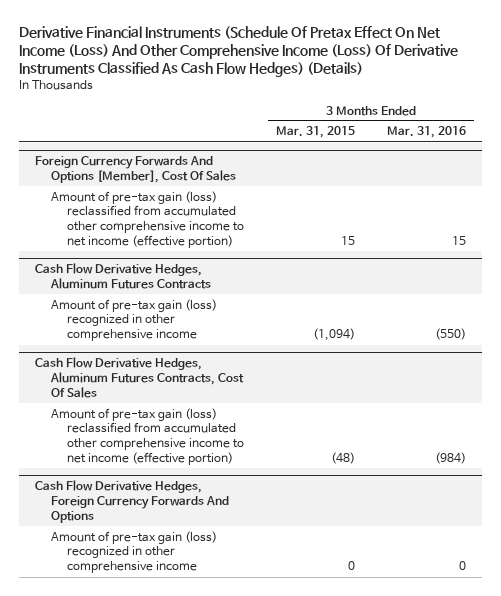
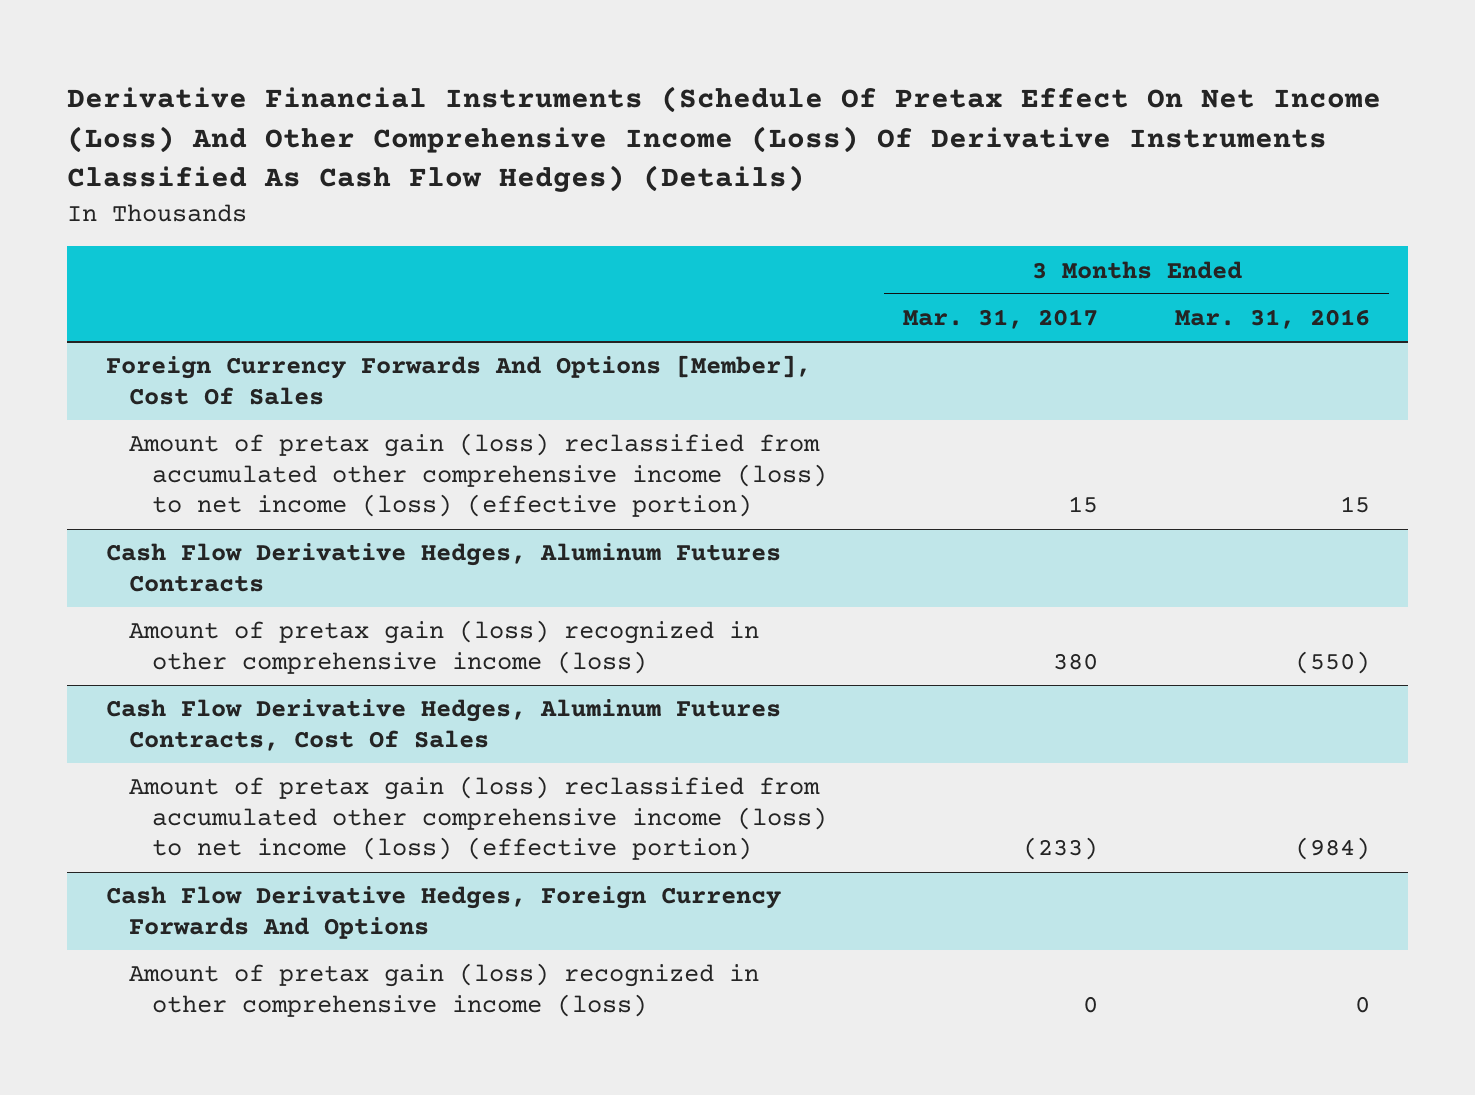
[275,126,355,139] Mar. 31, 2015 -> none
none -> [903,309,1099,330] Mar. 31, 2017
[51,190,244,249] Amount of pre-tax gain (loss) reclassified from accumulated other comprehensive income to net income (effective portion) -> [128,433,828,518] Amount of pretax gain (loss) reclassified from accumulated other comprehensive income (loss) to net income (loss) (effective portion)
[51,298,218,342] Amount of pre-tax gain (loss) recognized in other comprehensive income -> [128,620,759,674] Amount of pretax gain (loss) recognized in other comprehensive income (loss)
[51,407,244,466] Amount of pre-tax gain (loss) reclassified from accumulated other comprehensive income to net income (effective portion) -> [128,776,828,861] Amount of pretax gain (loss) reclassified from accumulated other comprehensive income (loss) to net income (loss) (effective portion)
[51,530,218,574] Amount of pre-tax gain (loss) recognized in other comprehensive income -> [128,963,759,1017] Amount of pretax gain (loss) recognized in other comprehensive income (loss)

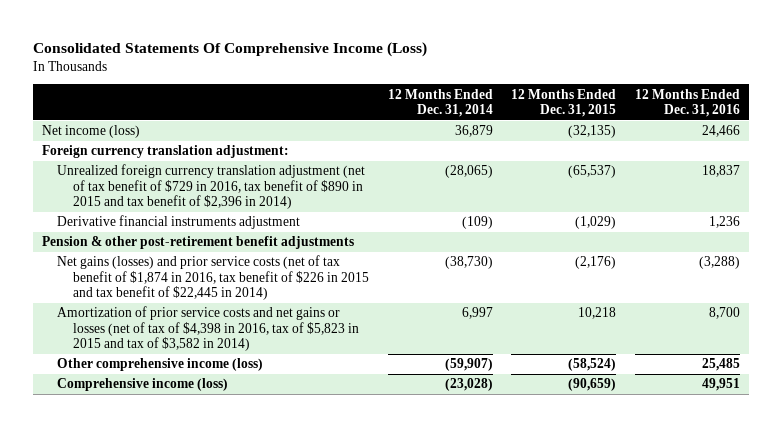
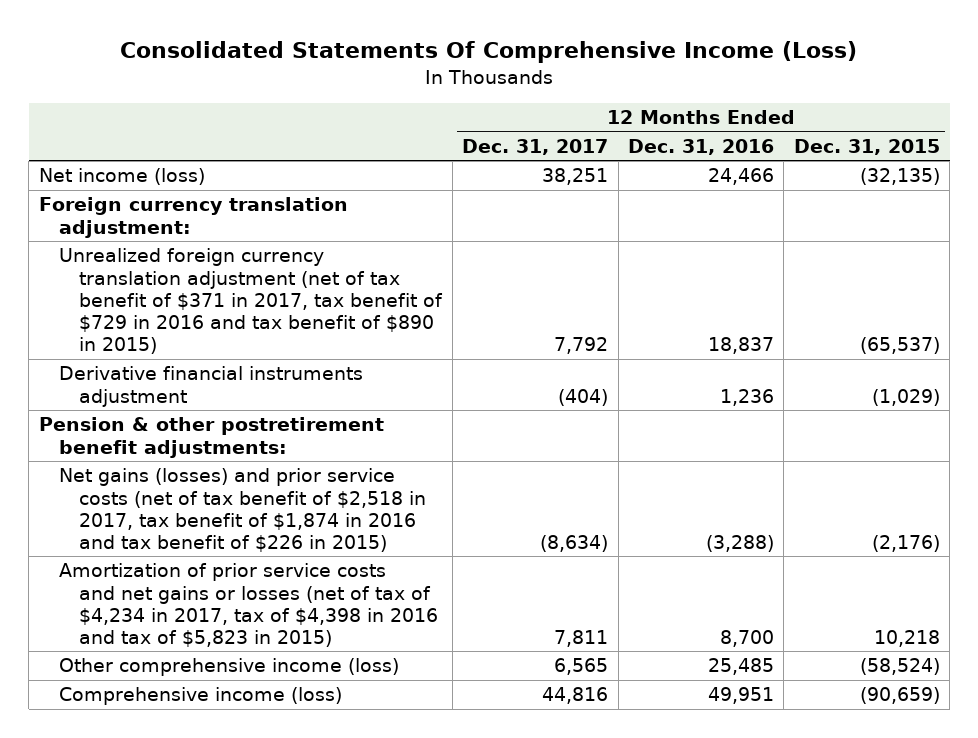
[387,88,493,118] 12 Months Ended Dec. 31, 2014 -> none
none -> [462,138,609,155] Dec. 31, 2017
[57,164,366,210] Unrealized foreign currency translation adjustment (net of tax benefit of $729 in 2016, tax benefit of $890 in 2015 and tax benefit of $2,396 in 2014) -> [59,248,444,355] Unrealized foreign currency translation adjustment (net of tax benefit of $371 in 2017, tax benefit of $729 in 2016 and tax benefit of $890 in 2015)
[41,236,354,250] Pension & other post-retirement benefit adjustments -> [38,417,384,458] Pension & other postretirement benefit adjustments:
[57,255,369,301] Net gains (losses) and prior service costs (net of tax benefit of $1,874 in 2016, tax benefit of $226 in 2015 and tax benefit of $22,445 in 2014) -> [59,468,427,553] Net gains (losses) and prior service costs (net of tax benefit of $2,518 in 2017, tax benefit of $1,874 in 2016 and tax benefit of $226 in 2015)
[57,306,359,352] Amortization of prior service costs and net gains or losses (net of tax of $4,398 in 2016, tax of $5,823 in 2015 and tax of $3,582 in 2014) -> [59,563,439,648] Amortization of prior service costs and net gains or losses (net of tax of $4,234 in 2017, tax of $4,398 in 2016 and tax of $5,823 in 2015)

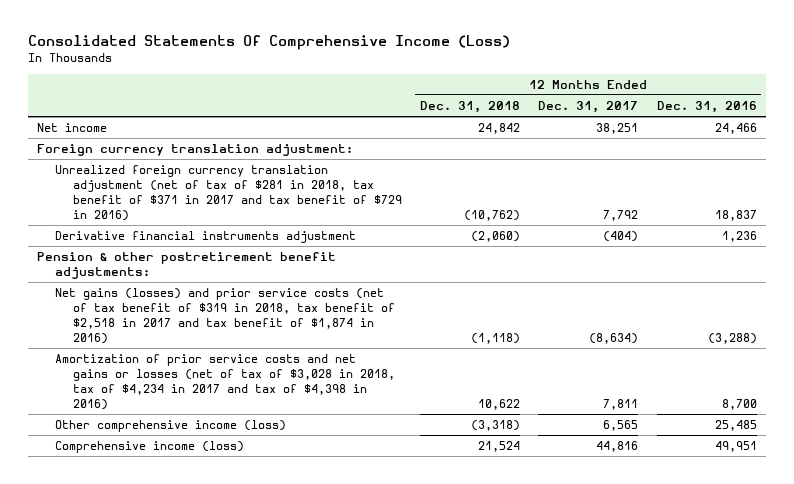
[793,138,940,155] Dec. 31, 2015 -> none
none -> [420,101,521,114] Dec. 31, 2018
[38,168,205,186] Net income (loss) -> [37,123,108,133] Net income
[59,248,444,355] Unrealized foreign currency translation adjustment (net of tax benefit of $371 in 2017, tax benefit of $729 in 2016 and tax benefit of $890 in 2015) -> [54,165,402,221] Unrealized foreign currency translation adjustment (net of tax of $281 in 2018, tax benefit of $371 in 2017 and tax benefit of $729 in 2016)
[59,468,427,553] Net gains (losses) and prior service costs (net of tax benefit of $2,518 in 2017, tax benefit of $1,874 in 2016 and tax benefit of $226 in 2015) -> [54,288,395,344] Net gains (losses) and prior service costs (net of tax benefit of $319 in 2018, tax benefit of $2,518 in 2017 and tax benefit of $1,874 in 2016)
[59,563,439,648] Amortization of prior service costs and net gains or losses (net of tax of $4,234 in 2017, tax of $4,398 in 2016 and tax of $5,823 in 2015) -> [54,354,395,410] Amortization of prior service costs and net gains or losses (net of tax of $3,028 in 2018, tax of $4,234 in 2017 and tax of $4,398 in 2016)

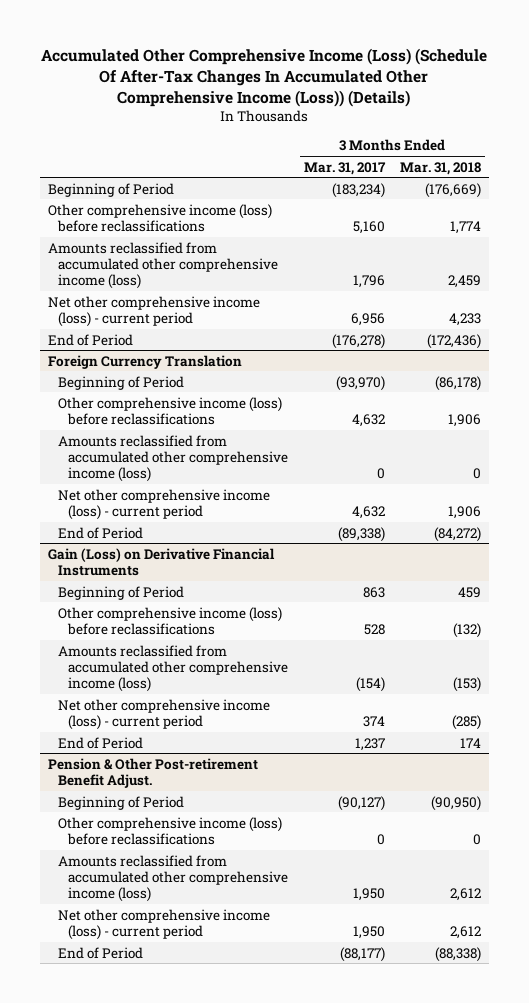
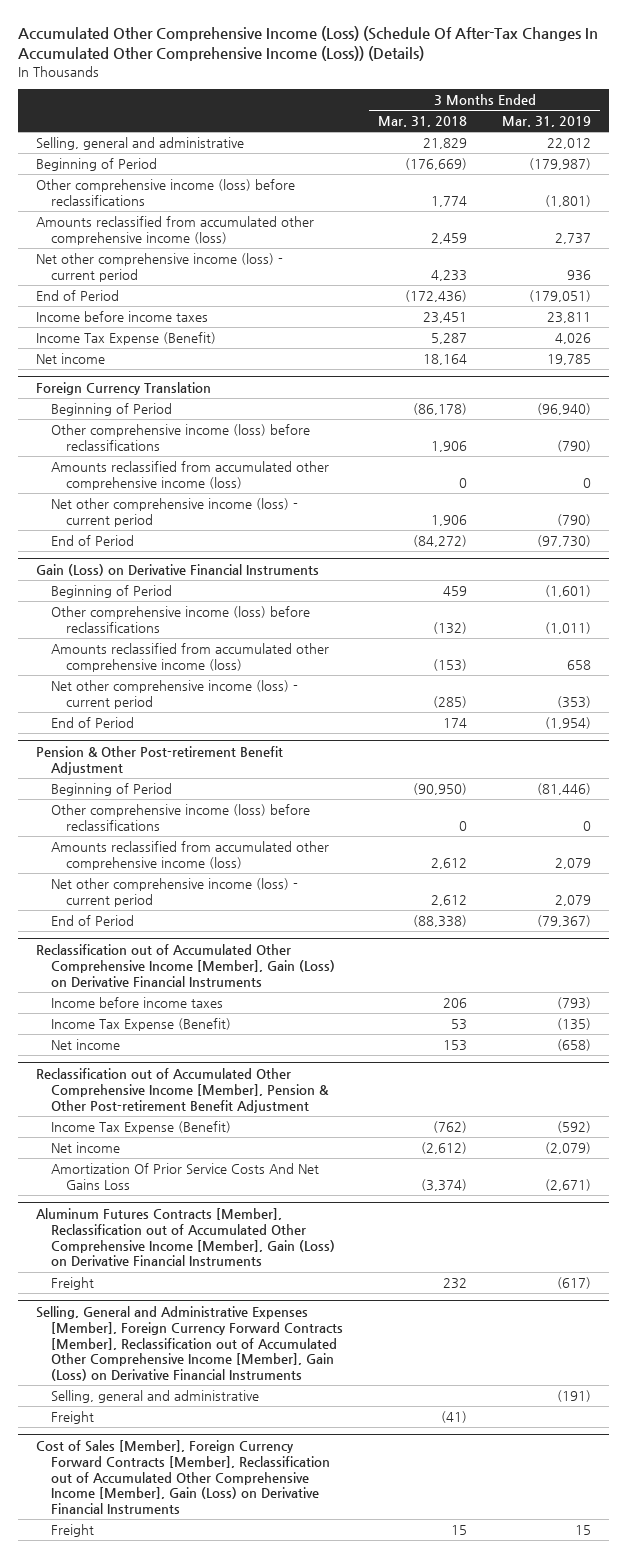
[303,161,386,175] Mar. 31, 2017 -> none
none -> [502,116,592,128] Mar. 31, 2019
none -> [35,137,244,151] Selling, general and administrative
none -> [35,311,208,323] Income before income taxes
none -> [35,332,216,346] Income Tax Expense (Benefit)
none -> [35,353,105,365] Net income
[47,757,258,788] Pension & Other Post-retirement Benefit Adjust. -> [35,746,283,775] Pension & Other Post-retirement Benefit Adjustment
none -> [35,944,335,987] Reclassification out of Accumulated Other Comprehensive Income [Member], Gain (Loss) on Derivative Financial Instruments
none -> [50,997,223,1009] Income before income taxes
none -> [50,1018,231,1032] Income Tax Expense (Benefit)
none -> [50,1039,120,1051] Net income
none -> [35,1068,329,1113] Reclassification out of Accumulated Other Comprehensive Income [Member], Pension & Other Post-retirement Benefit Adjustment
none -> [50,1121,231,1135] Income Tax Expense (Benefit)
none -> [50,1142,120,1154] Net income
none -> [50,1163,319,1190] Amortization Of Prior Service Costs And Net Gains Loss
none -> [35,1208,335,1267] Aluminum Futures Contracts [Member], Reclassification out of Accumulated Other Comprehensive Income [Member], Gain (Loss) on Derivative Financial Instruments
none -> [50,1277,94,1291] Freight
none -> [35,1306,343,1382] Selling, General and Administrative Expenses [Member], Foreign Currency Forward Contracts [Member], Reclassification out of Accumulated Other Comprehensive Income [Member], Gain (Loss) on Derivative Financial Instruments
none -> [50,1390,259,1404] Selling, general and administrative
none -> [50,1411,94,1425] Freight
none -> [35,1440,330,1515] Cost of Sales [Member], Foreign Currency Forward Contracts [Member], Reclassification out of Accumulated Other Comprehensive Income [Member], Gain (Loss) on Derivative Financial Instruments
none -> [50,1524,94,1538] Freight

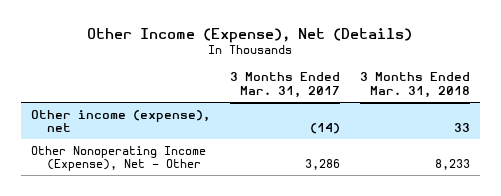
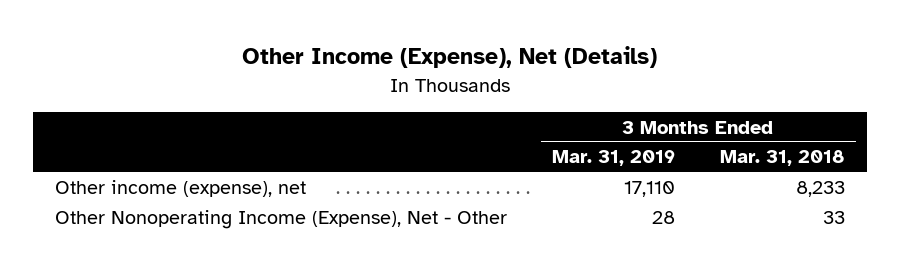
[229,72,340,99] 3 Months Ended Mar. 31, 2017 -> none
none -> [552,150,676,167] Mar. 31, 2019
[454,123,471,133] 33 -> [795,180,845,197] 8,233
[435,159,471,171] 8,233 -> [822,210,845,224] 33

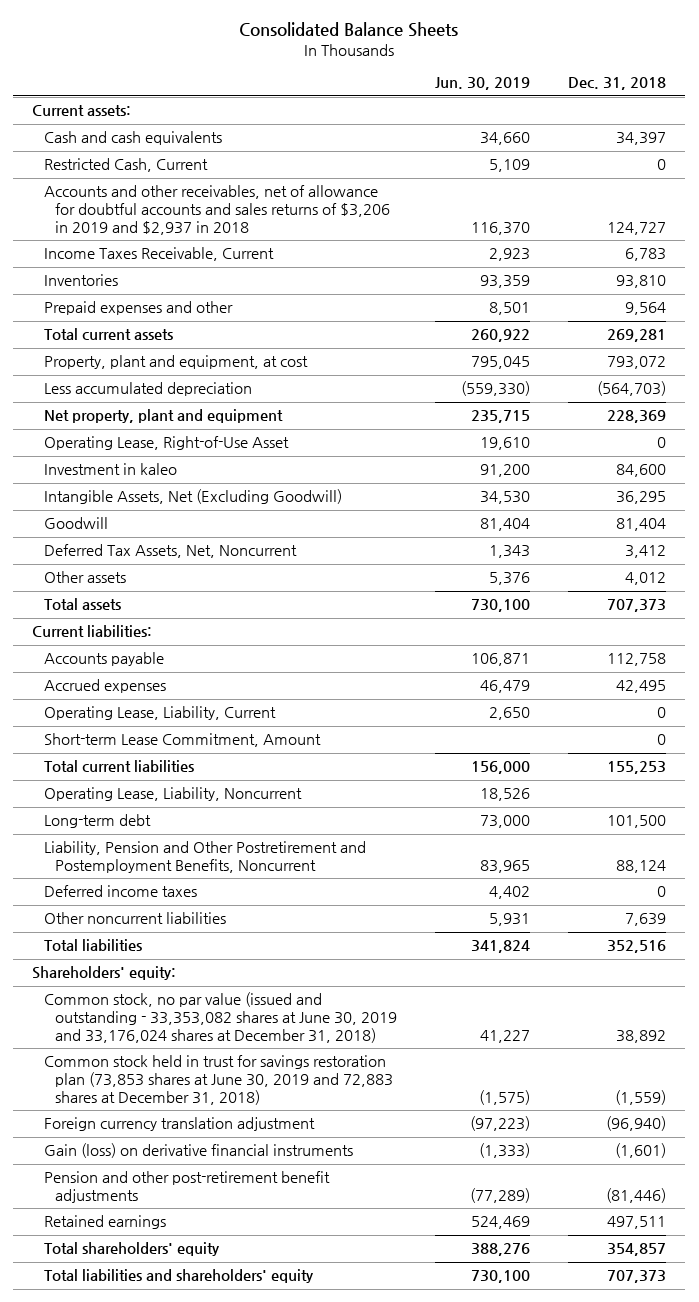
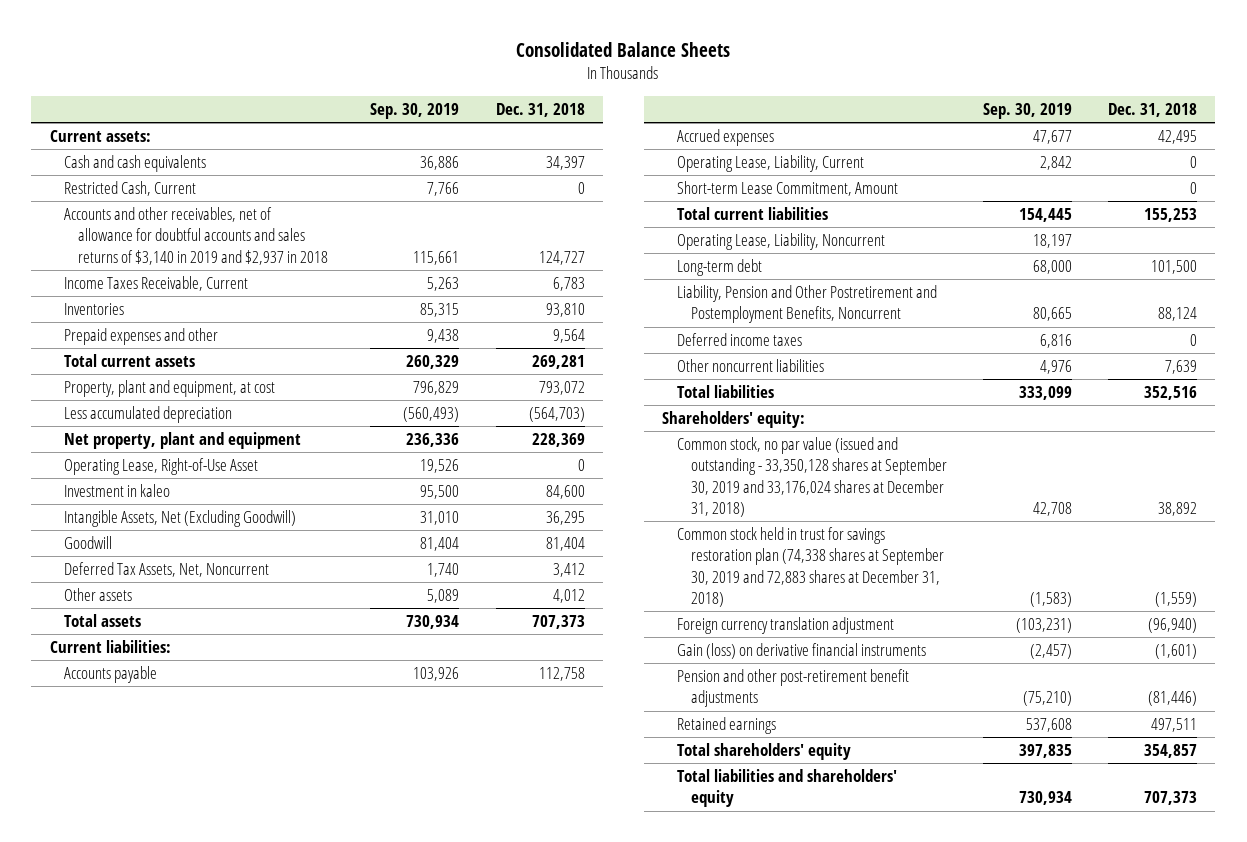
[435,77,531,91] Jun. 30, 2019 -> none
none -> [370,102,460,119] Sep. 30, 2019
[43,185,391,236] Accounts and other receivables, net of allowance for doubtful accounts and sales returns of $3,206 in 2019 and $2,937 in 2018 -> [63,206,329,265] Accounts and other receivables, net of allowance for doubtful accounts and sales returns of $3,140 in 2019 and $2,937 in 2018
[43,992,398,1044] Common stock, no par value (issued and outstanding - 33,353,082 shares at June 30, 2019 and 33,176,024 shares at December 31, 2018) -> [676,436,947,518] Common stock, no par value (issued and outstanding - 33,350,128 shares at September 30, 2019 and 33,176,024 shares at December 31, 2018)
[43,1055,394,1106] Common stock held in trust for savings restoration plan (73,853 shares at June 30, 2019 and 72,883 shares at December 31, 2018) -> [676,526,944,608] Common stock held in trust for savings restoration plan (74,338 shares at September 30, 2019 and 72,883 shares at December 31, 2018)

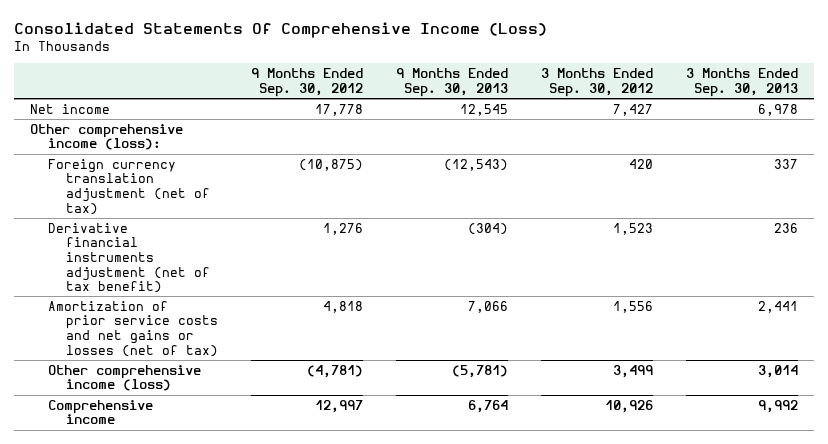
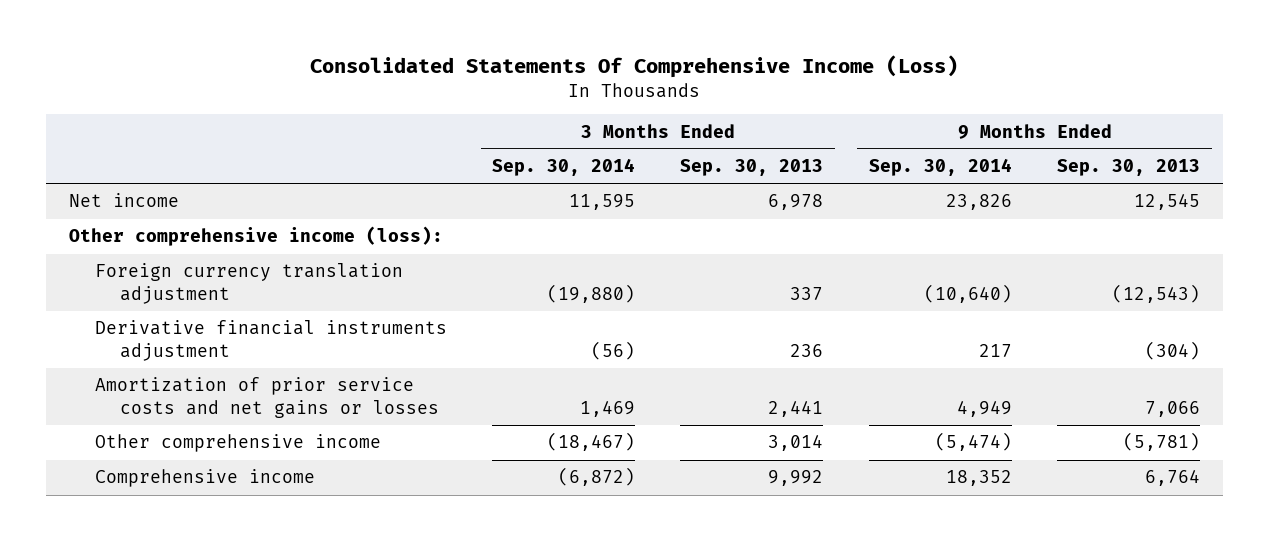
[250,68,363,97] 9 Months Ended Sep. 30, 2012 -> none
[540,68,653,97] 3 Months Ended Sep. 30, 2012 -> none
none -> [491,158,635,177] Sep. 30, 2014
none -> [868,158,1012,177] Sep. 30, 2014
[48,158,210,215] Foreign currency translation adjustment (net of tax) -> [94,263,403,304] Foreign currency translation adjustment
[48,222,210,294] Derivative financial instruments adjustment (net of tax benefit) -> [94,320,447,361] Derivative financial instruments adjustment
[48,300,218,357] Amortization of prior service costs and net gains or losses (net of tax) -> [94,377,440,418] Amortization of prior service costs and net gains or losses
[48,364,202,392] Other comprehensive income (loss) -> [94,434,381,453] Other comprehensive income

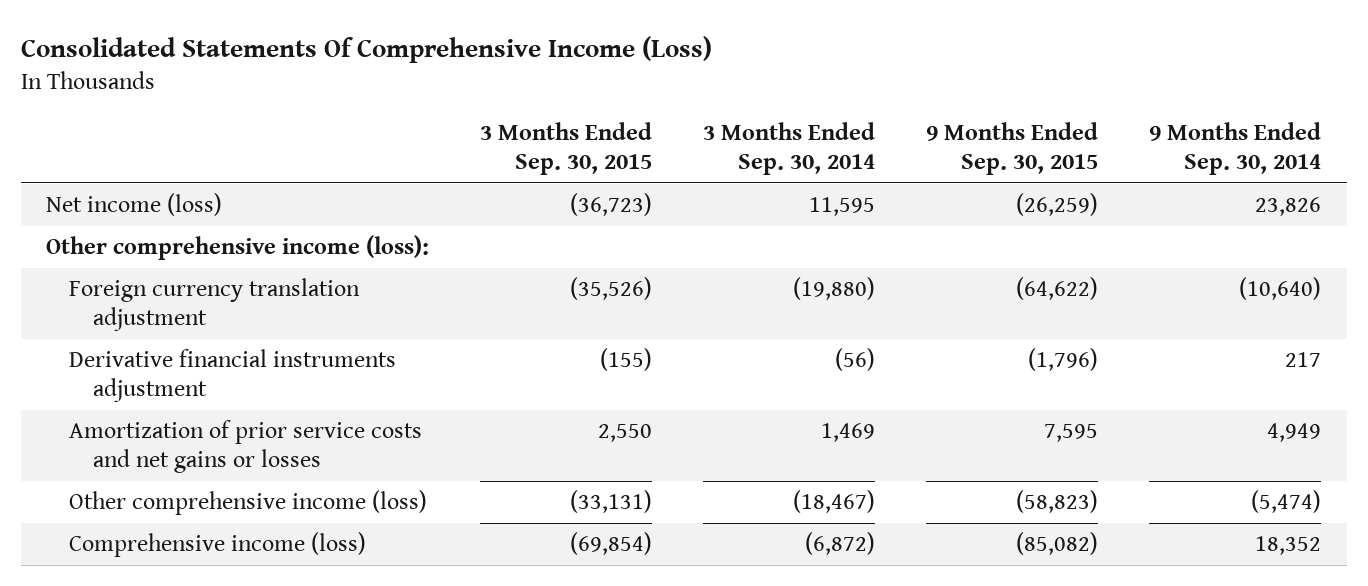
[680,159,824,177] Sep. 30, 2013 -> none
[1057,159,1201,177] Sep. 30, 2013 -> none
none -> [480,122,653,176] 3 Months Ended Sep. 30, 2015
none -> [926,122,1099,176] 9 Months Ended Sep. 30, 2015
[68,193,179,208] Net income -> [46,193,223,217] Net income (loss)
[94,434,381,453] Other comprehensive income -> [69,490,428,516] Other comprehensive income (loss)
[94,469,315,488] Comprehensive income -> [69,532,367,558] Comprehensive income (loss)

